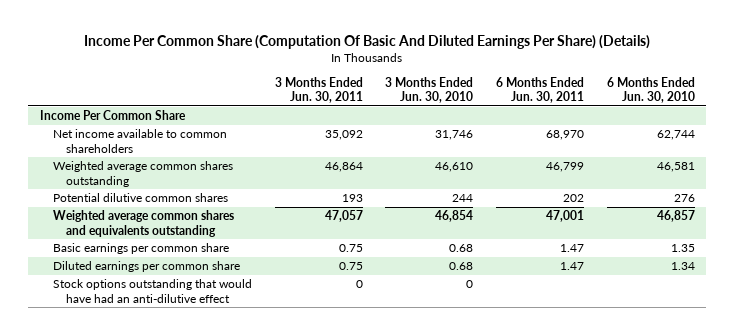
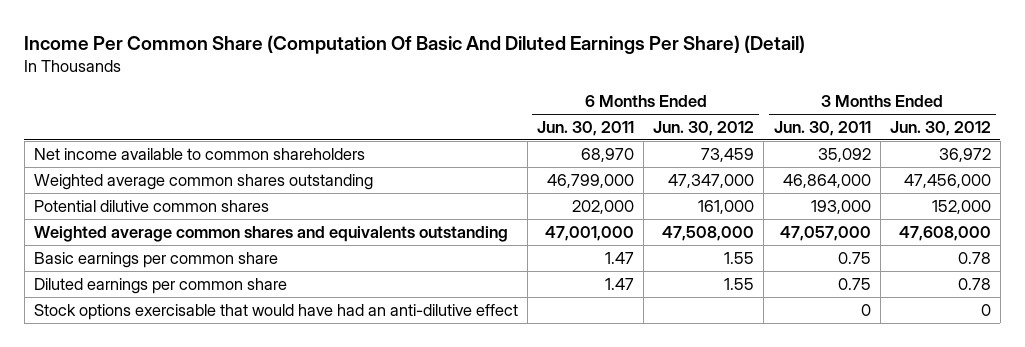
[84,35,651,50] Income Per Common Share (Computation Of Basic And Diluted Earnings Per Share) (Details) -> [24,34,806,54] Income Per Common Share (Computation Of Basic And Diluted Earnings Per Share) (Detail)
[385,76,474,104] 3 Months Ended Jun. 30, 2010 -> none
[606,76,695,104] 6 Months Ended Jun. 30, 2010 -> none
none -> [653,120,755,136] Jun. 30, 2012
none -> [889,120,991,136] Jun. 30, 2012
[39,110,186,121] Income Per Common Share -> none
[324,162,363,173] 46,864 -> [782,173,871,188] 46,864,000
[546,162,585,173] 46,799 -> [547,173,635,188] 46,799,000
[341,194,363,203] 193 -> [810,199,871,214] 193,000
[563,194,585,203] 202 -> [572,199,635,214] 202,000
[324,210,363,223] 47,057 -> [779,225,871,241] 47,057,000
[546,210,585,223] 47,001 -> [545,225,635,241] 47,001,000
[52,279,252,303] Stock options outstanding that would have had an anti-dilutive effect -> [33,303,518,320] Stock options exercisable that would have had an anti-dilutive effect

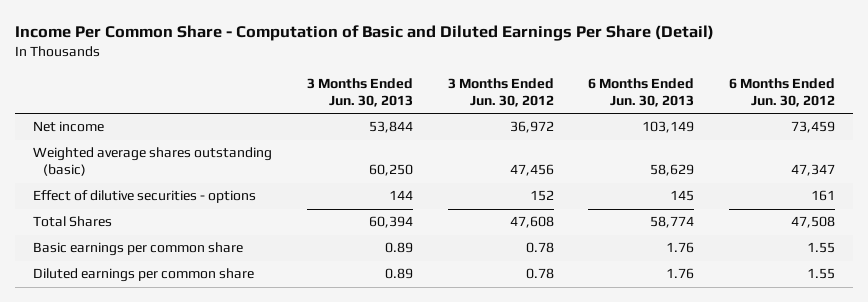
[24,34,806,54] Income Per Common Share (Computation Of Basic And Diluted Earnings Per Share) (Detail) -> [15,25,715,42] Income Per Common Share - Computation of Basic and Diluted Earnings Per Share (Detail)
[537,120,635,136] Jun. 30, 2011 -> none
[773,120,871,136] Jun. 30, 2011 -> none
none -> [306,77,413,107] 3 Months Ended Jun. 30, 2013
none -> [588,77,695,107] 6 Months Ended Jun. 30, 2013
[33,199,269,212] Potential dilutive common shares -> none
[33,225,508,242] Weighted average common shares and equivalents outstanding -> none
[33,147,365,160] Net income available to common shareholders -> [32,121,104,133] Net income
[33,173,373,190] Weighted average common shares outstanding -> [32,147,272,177] Weighted average shares outstanding (basic)
[668,173,755,188] 47,347,000 -> [791,164,836,177] 47,347
[903,173,991,188] 47,456,000 -> [509,164,554,177] 47,456
none -> [32,190,256,204] Effect of dilutive securities - options
none -> [32,216,112,228] Total Shares
[33,303,518,320] Stock options exercisable that would have had an anti-dilutive effect -> none

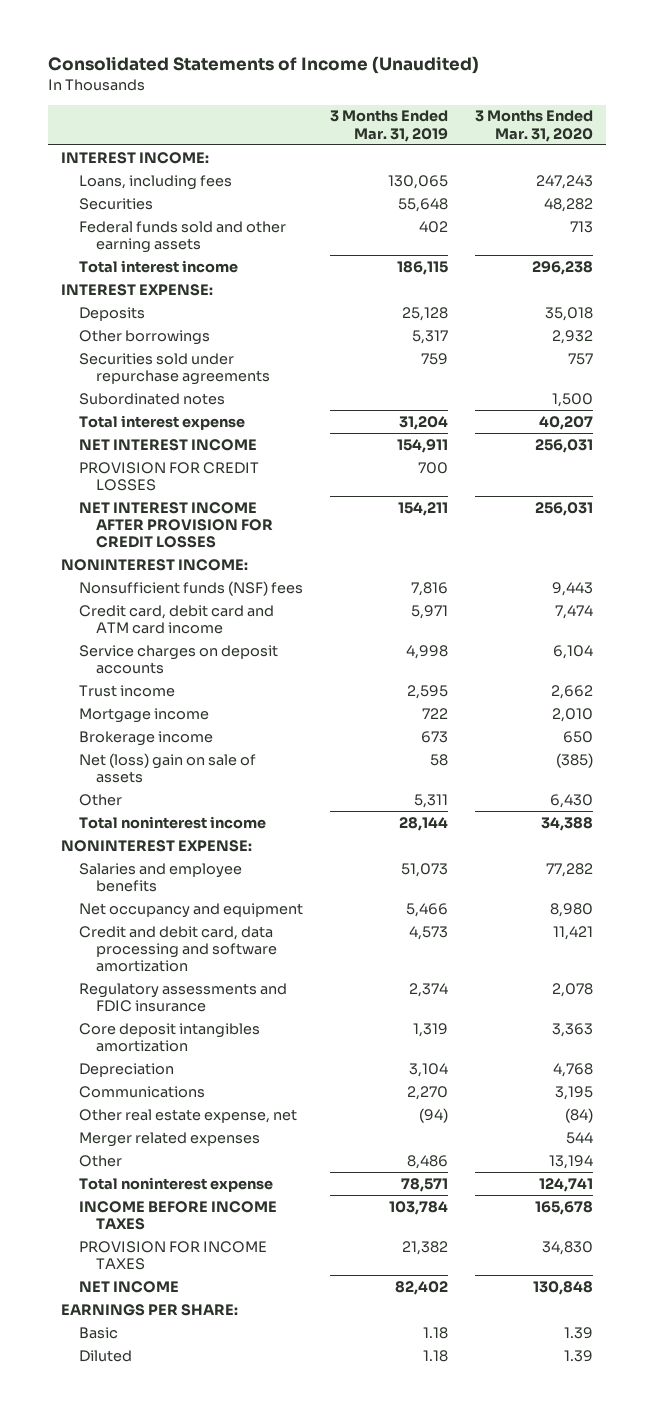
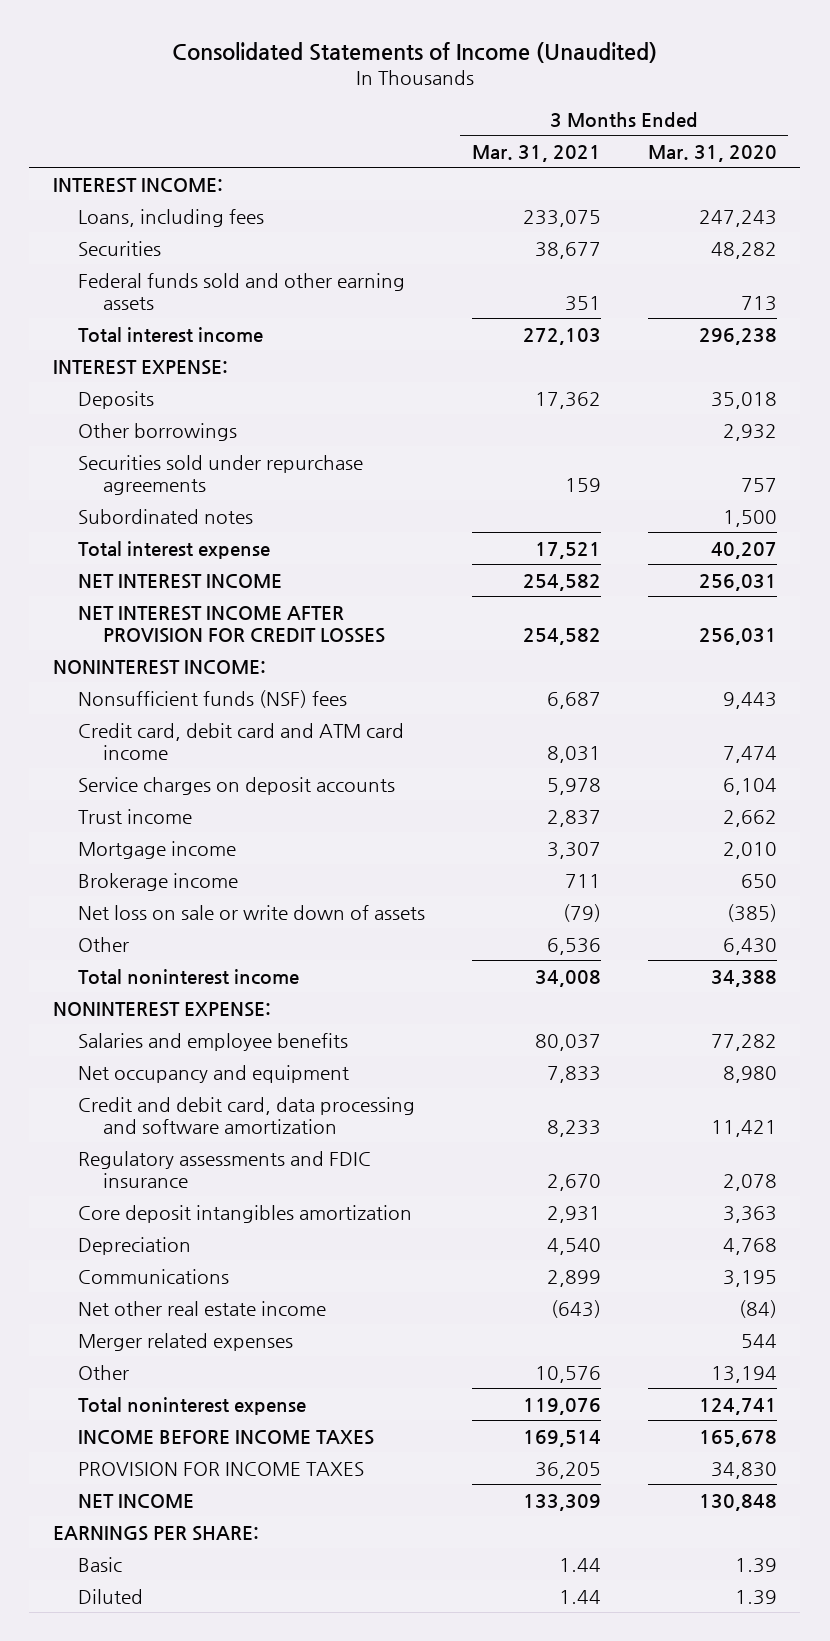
[329,110,448,142] 3 Months Ended Mar. 31, 2019 -> none
none -> [471,145,601,163] Mar. 31, 2021
[78,461,259,492] PROVISION FOR CREDIT LOSSES -> none
[78,752,256,784] Net (loss) gain on sale of assets -> [78,904,426,920] Net loss on sale or write down of assets
[78,1108,297,1123] Other real estate expense, net -> [78,1300,327,1316] Net other real estate income

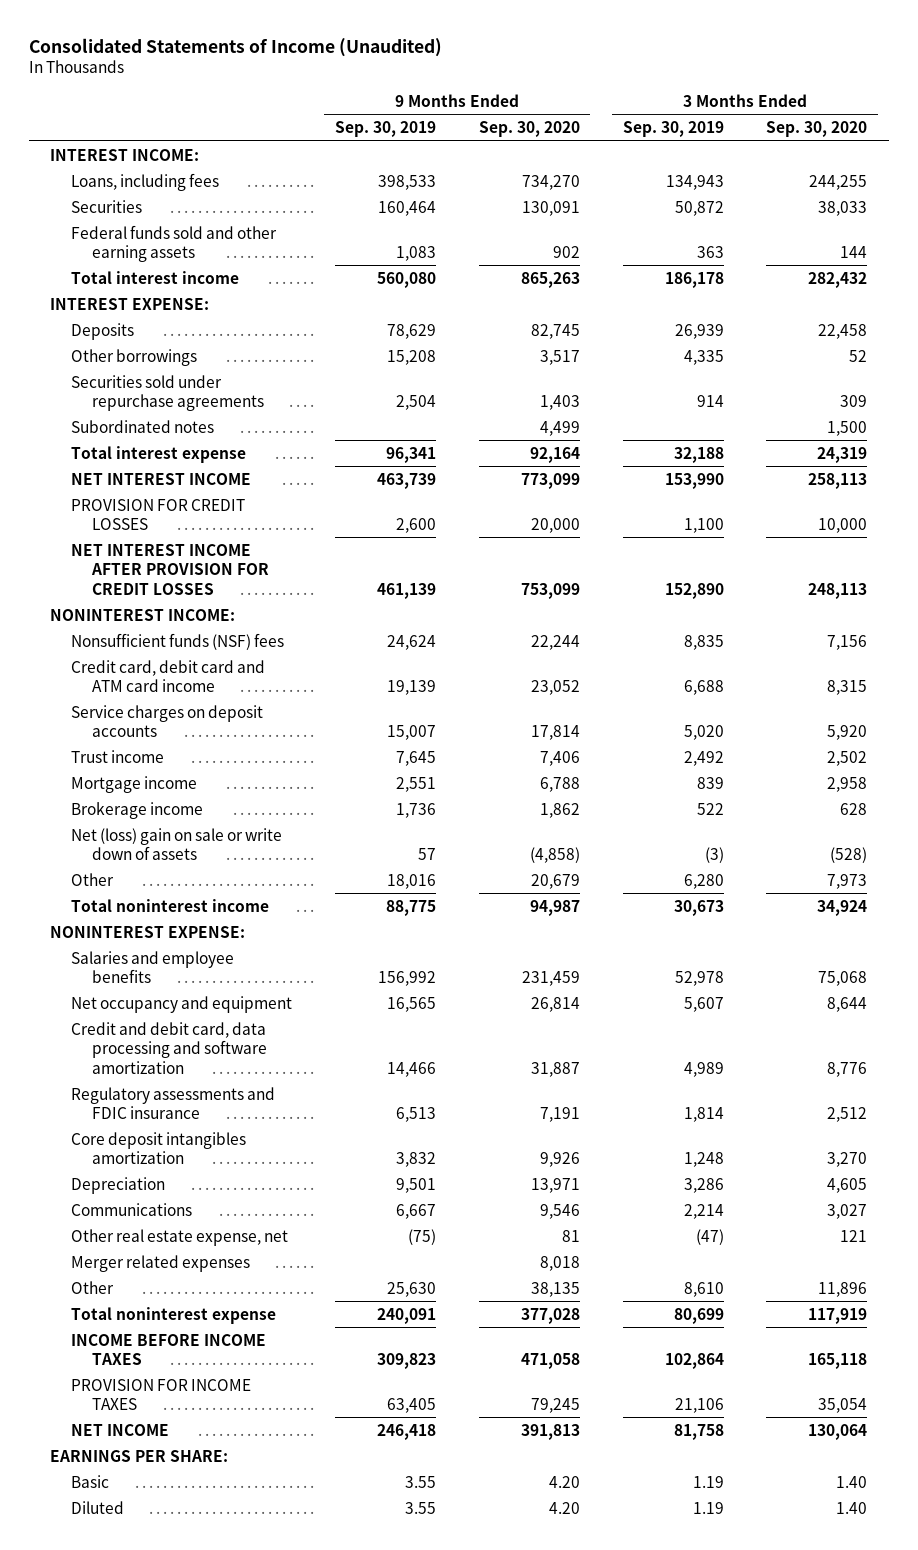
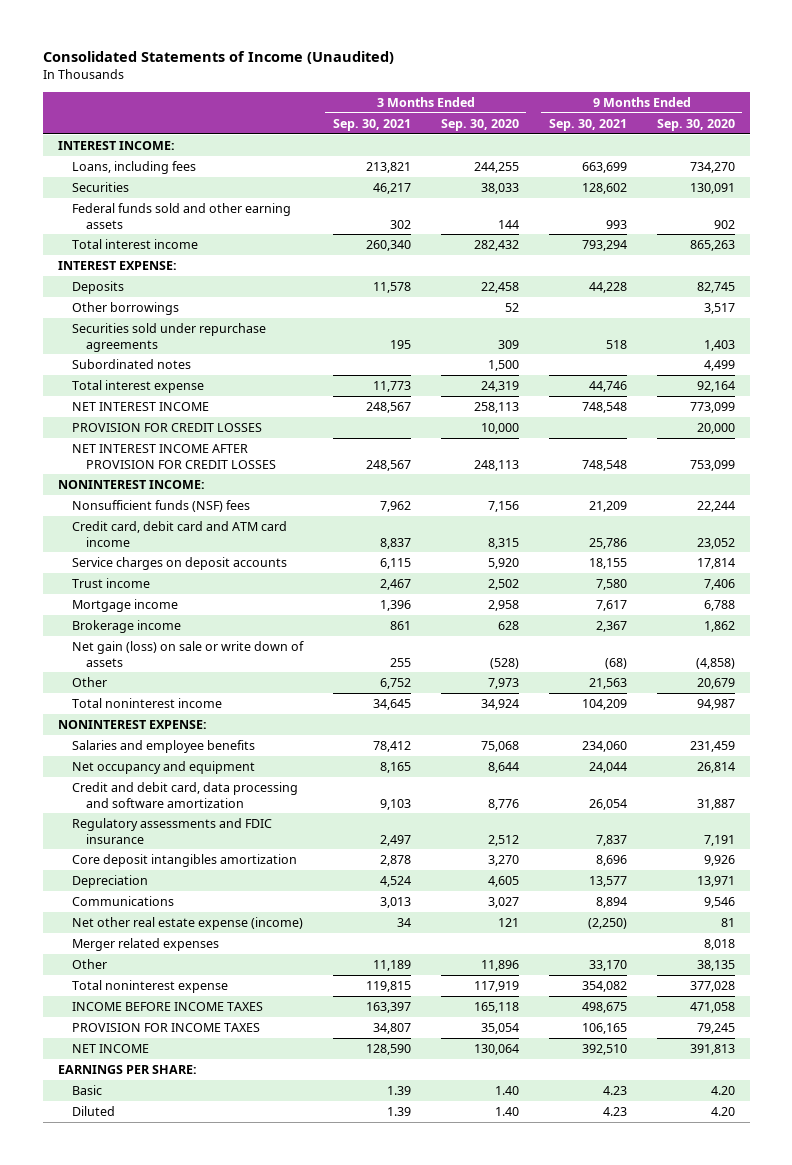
[335,121,437,138] Sep. 30, 2019 -> none
[622,121,724,138] Sep. 30, 2019 -> none
none -> [332,118,411,131] Sep. 30, 2021
none -> [548,118,627,131] Sep. 30, 2021
[71,827,283,861] Net (loss) gain on sale or write down of assets -> [71,640,304,667] Net gain (loss) on sale or write down of assets
[71,1228,289,1246] Other real estate expense, net -> [71,916,303,930] Net other real estate expense (income)

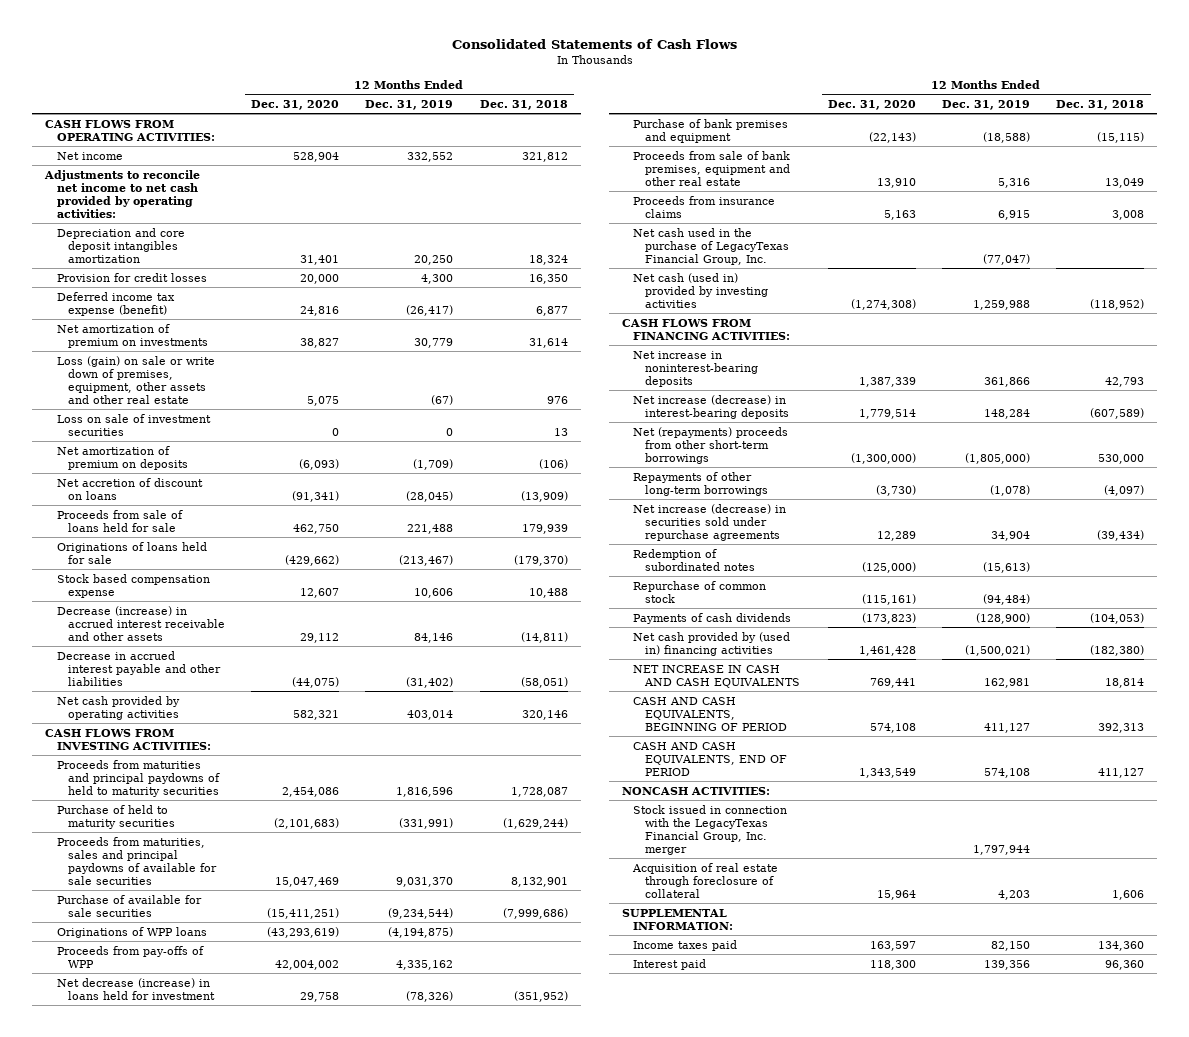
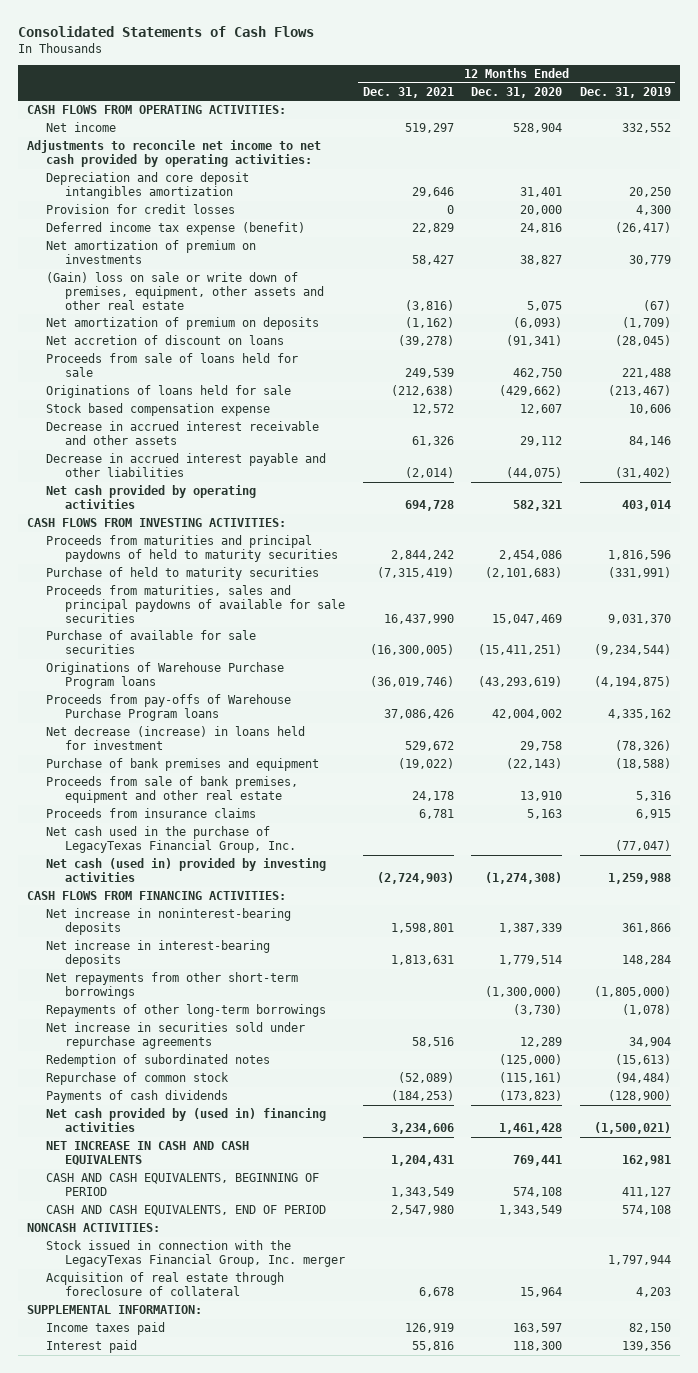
[479,99,568,110] Dec. 31, 2018 -> none
none -> [362,86,454,98] Dec. 31, 2021
[56,413,211,436] Loss on sale of investment securities -> none
[56,355,215,404] Loss (gain) on sale or write down of premises, equipment, other assets and other real estate -> [45,272,324,310] (Gain) loss on sale or write down of premises, equipment, other assets and other real estate
[56,605,226,641] Decrease (increase) in accrued interest receivable and other assets -> [45,421,319,445] Decrease in accrued interest receivable and other assets
[56,926,207,938] Originations of WPP loans -> [45,662,284,689] Originations of Warehouse Purchase Program loans
[56,945,204,968] Proceeds from pay-offs of WPP -> [45,694,291,721] Proceeds from pay-offs of Warehouse Purchase Program loans
[633,394,790,419] Net increase (decrease) in interest-bearing deposits -> [45,940,270,967] Net increase in interest-bearing deposits
[633,426,789,464] Net (repayments) proceeds from other short-term borrowings -> [45,972,298,999] Net repayments from other short-term borrowings
[633,503,787,541] Net increase (decrease) in securities sold under repurchase agreements -> [45,1022,305,1049] Net increase in securities sold under repurchase agreements

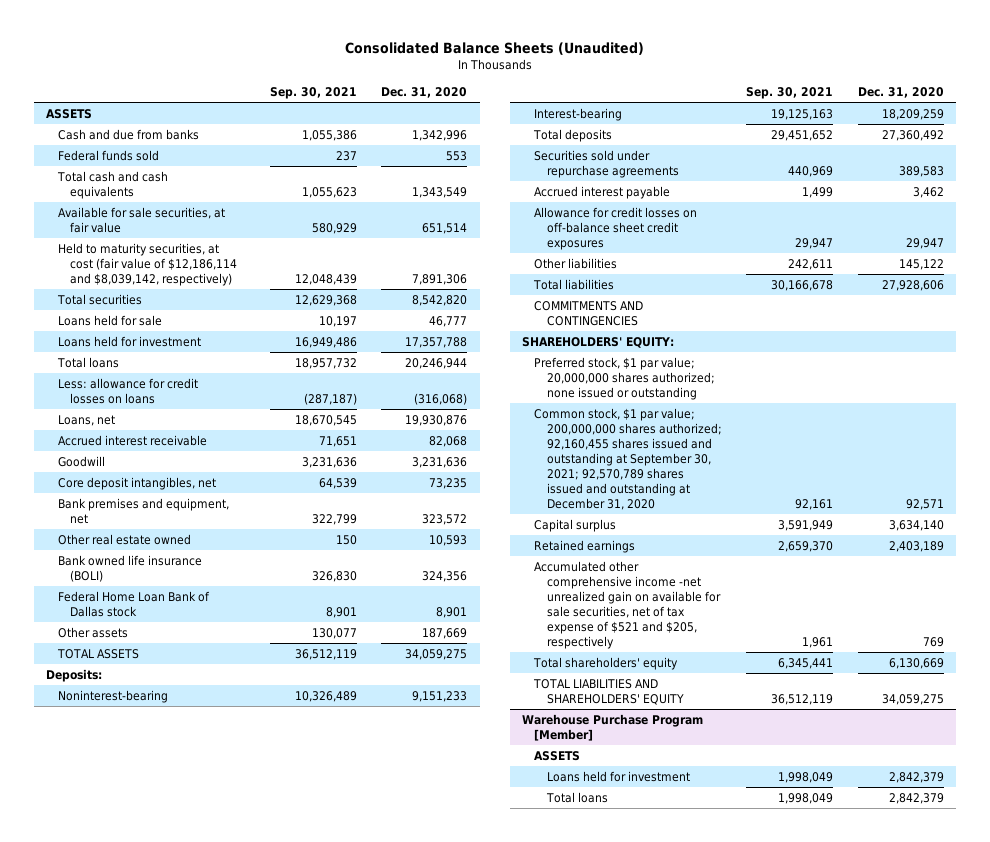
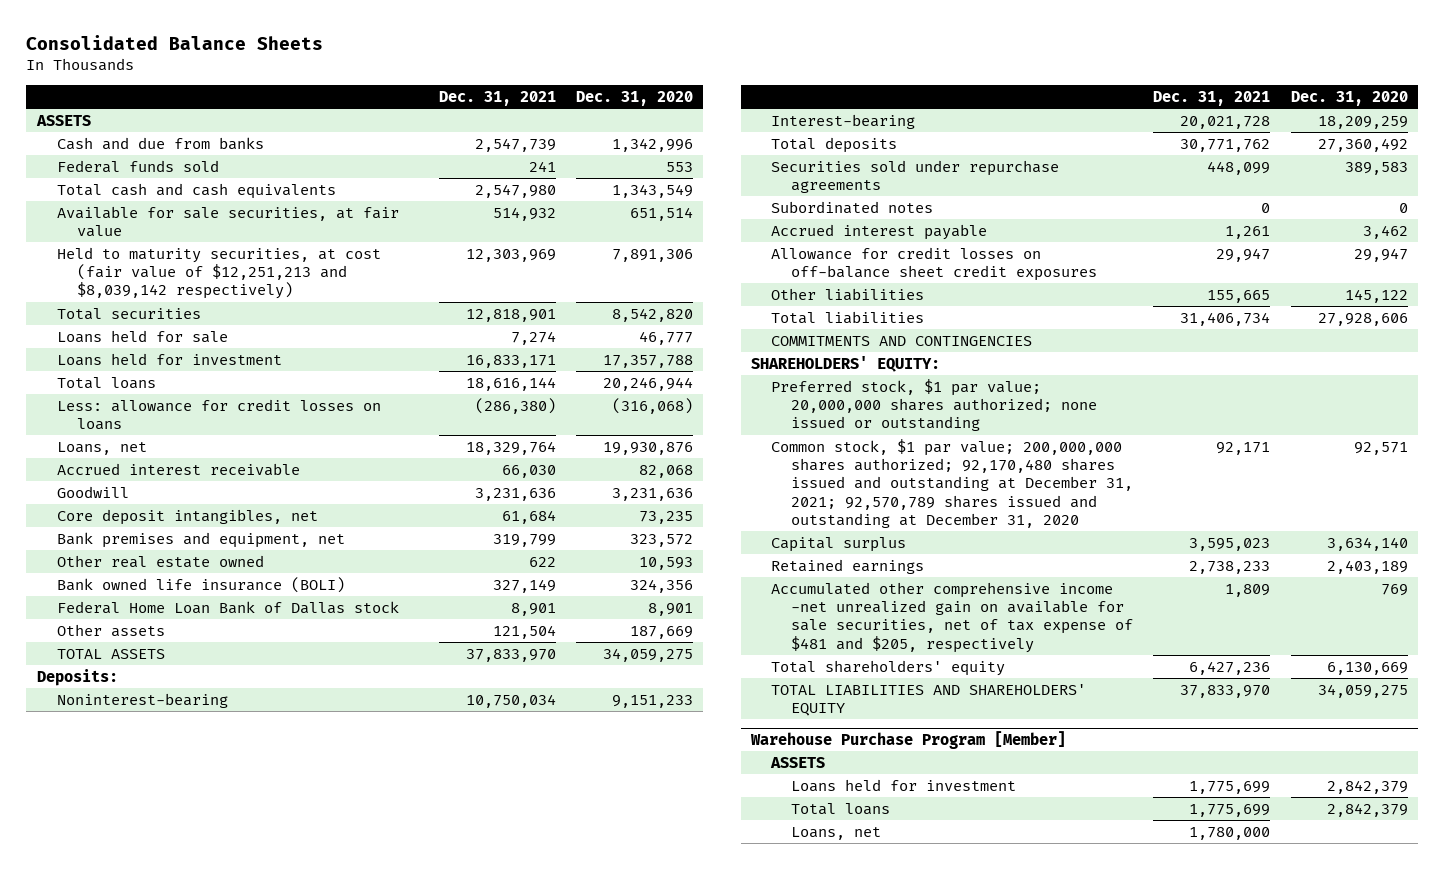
[344,41,644,55] Consolidated Balance Sheets (Unaudited) -> [26,34,324,50] Consolidated Balance Sheets
[269,87,357,100] Sep. 30, 2021 -> none
none -> [438,91,556,107] Dec. 31, 2021
[58,242,238,286] Held to maturity securities, at cost (fair value of $12,186,114 and $8,039,142, respectively) -> [56,246,381,300] Held to maturity securities, at cost (fair value of $12,251,213 and $8,039,142 respectively)
none -> [771,200,934,214] Subordinated notes
[534,407,722,511] Common stock, $1 par value; 200,000,000 shares authorized; 92,160,455 shares issued and outstanding at September 30, 2021; 92,570,789 shares issued and outstanding at December 31, 2020 -> [771,438,1134,528] Common stock, $1 par value; 200,000,000 shares authorized; 92,170,480 shares issued and outstanding at December 31, 2021; 92,570,789 shares issued and outstanding at December 31, 2020
[534,560,721,650] Accumulated other comprehensive income -net unrealized gain on available for sale securities, net of tax expense of $521 and $205, respectively -> [771,581,1134,653] Accumulated other comprehensive income -net unrealized gain on available for sale securities, net of tax expense of $481 and $205, respectively
none -> [791,826,882,840] Loans, net

